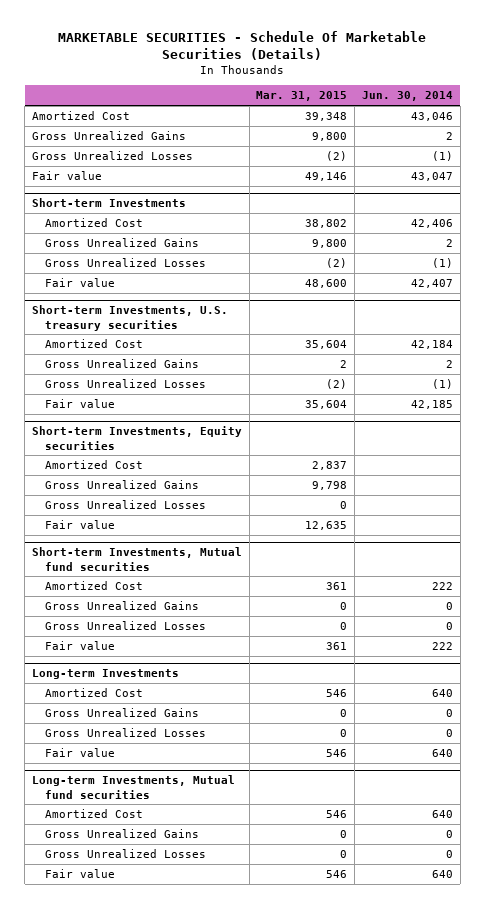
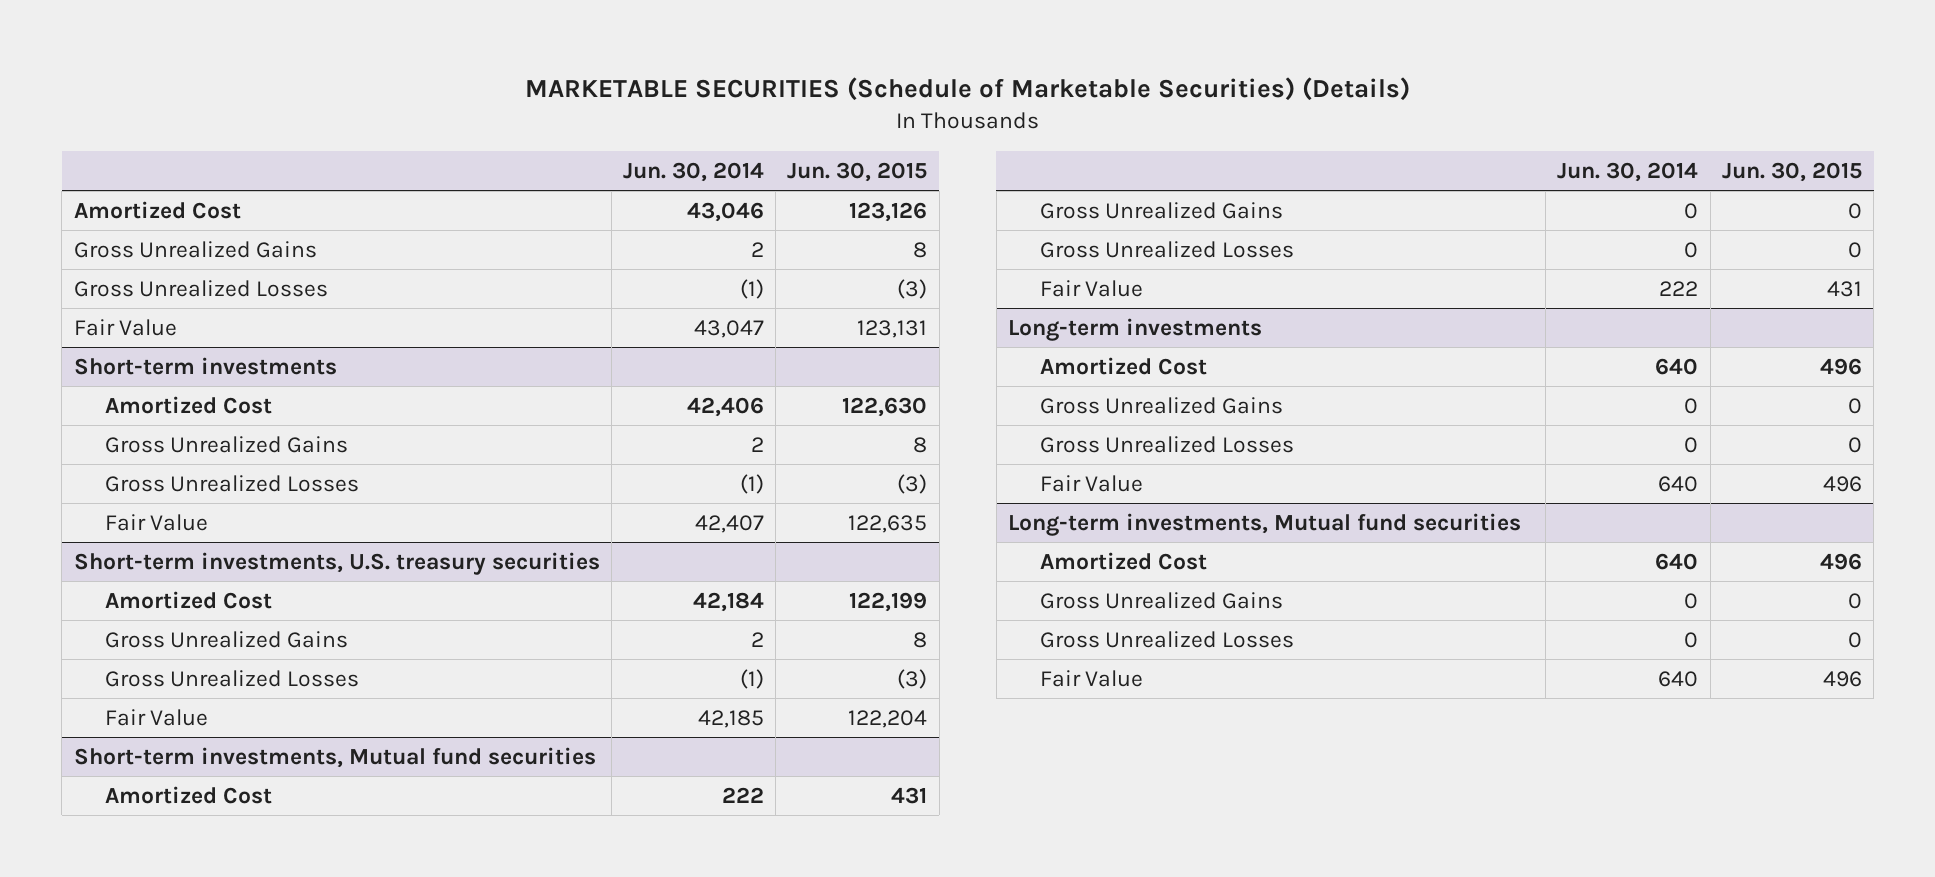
[58,30,427,61] MARKETABLE SECURITIES - Schedule Of Marketable Securities (Details) -> [524,77,1410,102] MARKETABLE SECURITIES (Schedule of Marketable Securities) (Details)
[256,91,348,102] Mar. 31, 2015 -> none
none -> [787,161,928,182] Jun. 30, 2015
[31,170,102,180] Fair value -> [73,318,177,336] Fair Value
[31,198,186,208] Short-term Investments -> [73,356,337,375] Short-term investments
[45,277,116,287] Fair value -> [105,513,209,531] Fair Value
[31,305,228,331] Short-term Investments, U.S. treasury securities -> [73,551,600,575] Short-term investments, U.S. treasury securities
[31,426,242,450] Short-term Investments, Equity securities -> none
[45,459,144,469] Amortized Cost -> none
[45,479,200,489] Gross Unrealized Gains -> none
[45,499,207,509] Gross Unrealized Losses -> none
[45,519,116,529] Fair value -> none
[45,398,116,408] Fair value -> [105,708,209,726] Fair Value
[31,547,242,571] Short-term Investments, Mutual fund securities -> [73,746,596,768] Short-term investments, Mutual fund securities
[45,640,116,650] Fair value -> [1039,279,1143,297] Fair Value
[31,669,179,680] Long-term Investments -> [1007,317,1262,341] Long-term investments
[45,747,116,757] Fair value -> [1039,474,1143,492] Fair Value
[31,775,235,799] Long-term Investments, Mutual fund securities -> [1007,512,1521,536] Long-term investments, Mutual fund securities
[45,868,116,878] Fair value -> [1039,669,1143,687] Fair Value

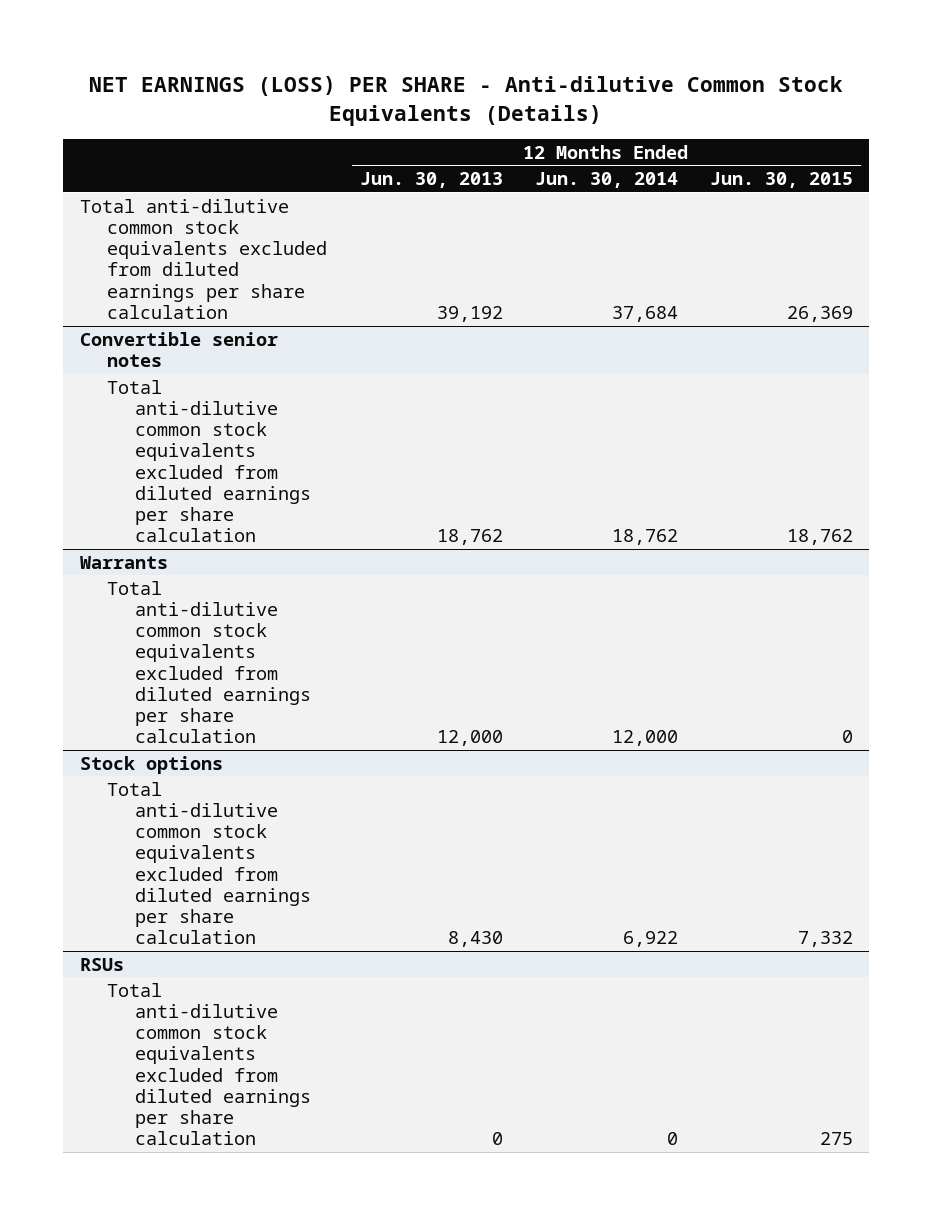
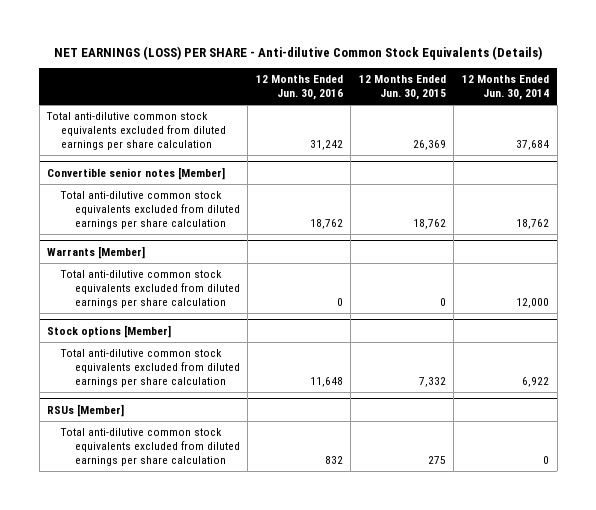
[359,172,503,189] Jun. 30, 2013 -> none
none -> [255,75,343,101] 12 Months Ended Jun. 30, 2016
[79,331,278,368] Convertible senior notes -> [47,167,226,181] Convertible senior notes [Member]
[79,555,168,569] Warrants -> [47,246,146,260] Warrants [Member]
[79,755,223,774] Stock options -> [47,325,172,339] Stock options [Member]
[79,957,124,971] RSUs -> [47,404,125,418] RSUs [Member]

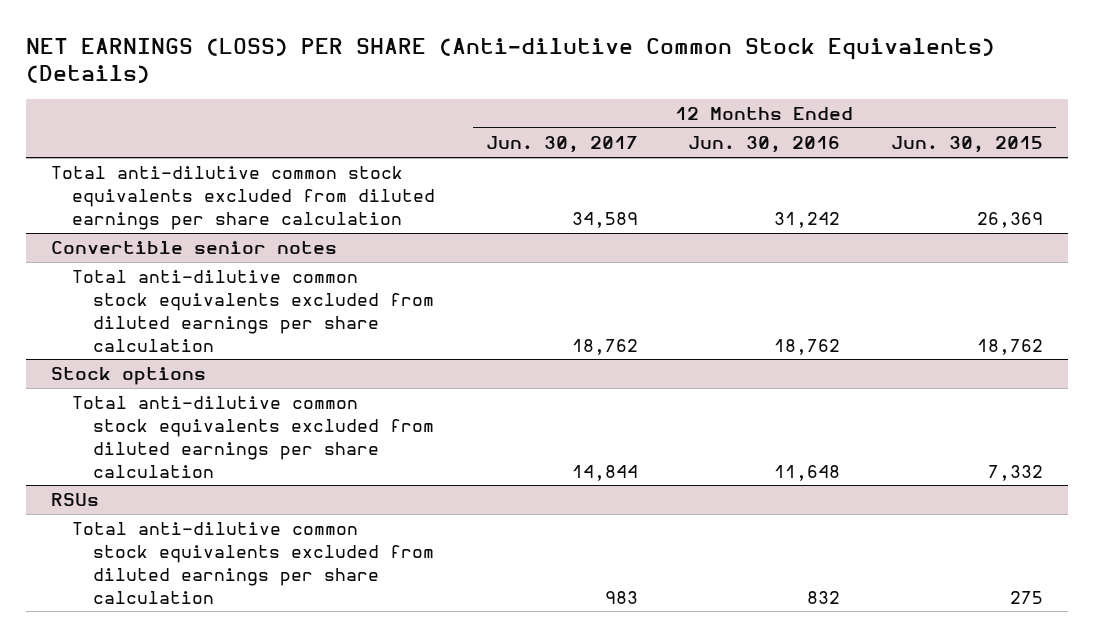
[54,45,543,60] NET EARNINGS (LOSS) PER SHARE - Anti-dilutive Common Stock Equivalents (Details) -> [26,37,996,84] NET EARNINGS (LOSS) PER SHARE (Anti-dilutive Common Stock Equivalents) (Details)
[462,75,550,101] 12 Months Ended Jun. 30, 2014 -> none
none -> [485,136,638,154] Jun. 30, 2017
[47,167,226,181] Convertible senior notes [Member] -> [51,241,338,255] Convertible senior notes
[47,246,146,260] Warrants [Member] -> none
[59,270,240,308] Total anti-dilutive common stock equivalents excluded from diluted earnings per share calculation -> none
[47,325,172,339] Stock options [Member] -> [51,367,207,386] Stock options
[47,404,125,418] RSUs [Member] -> [51,493,100,507] RSUs

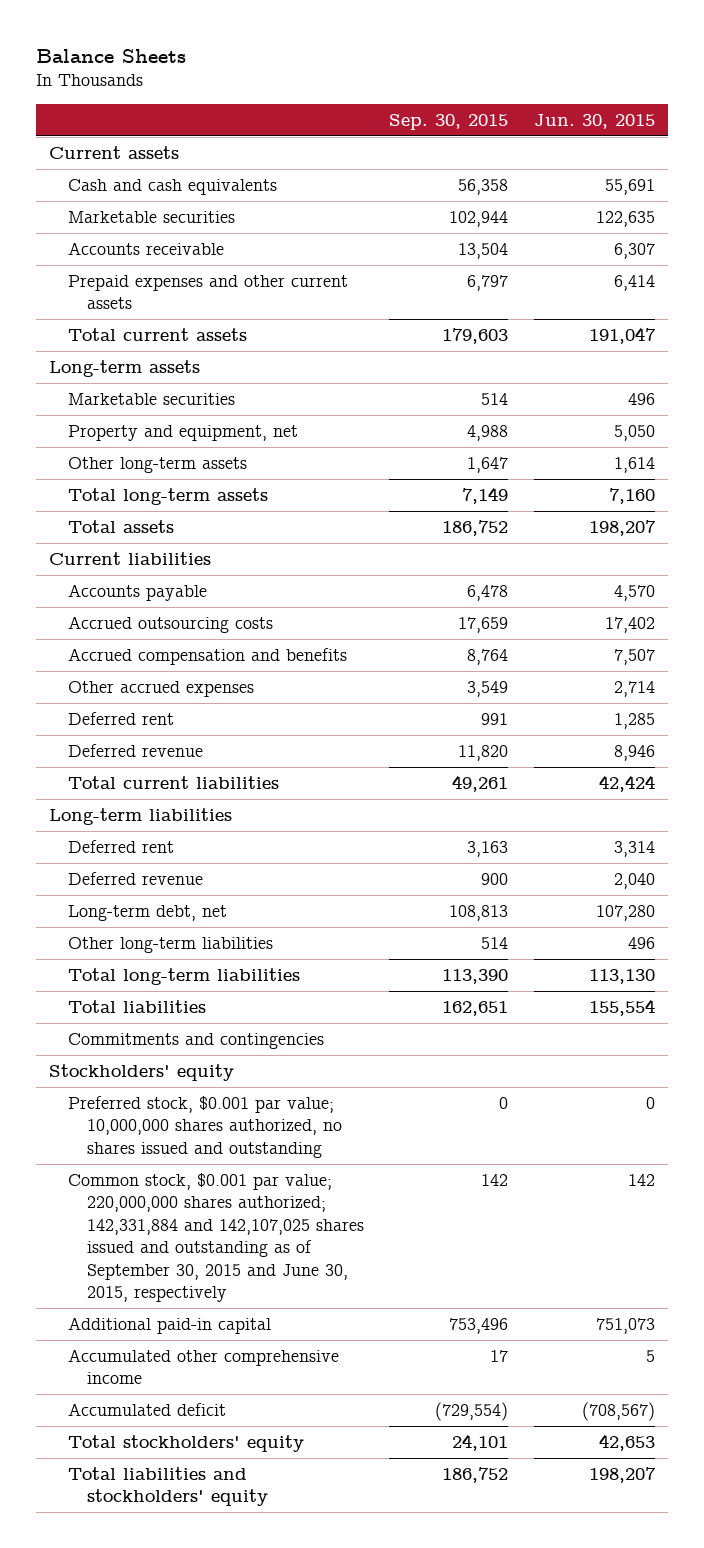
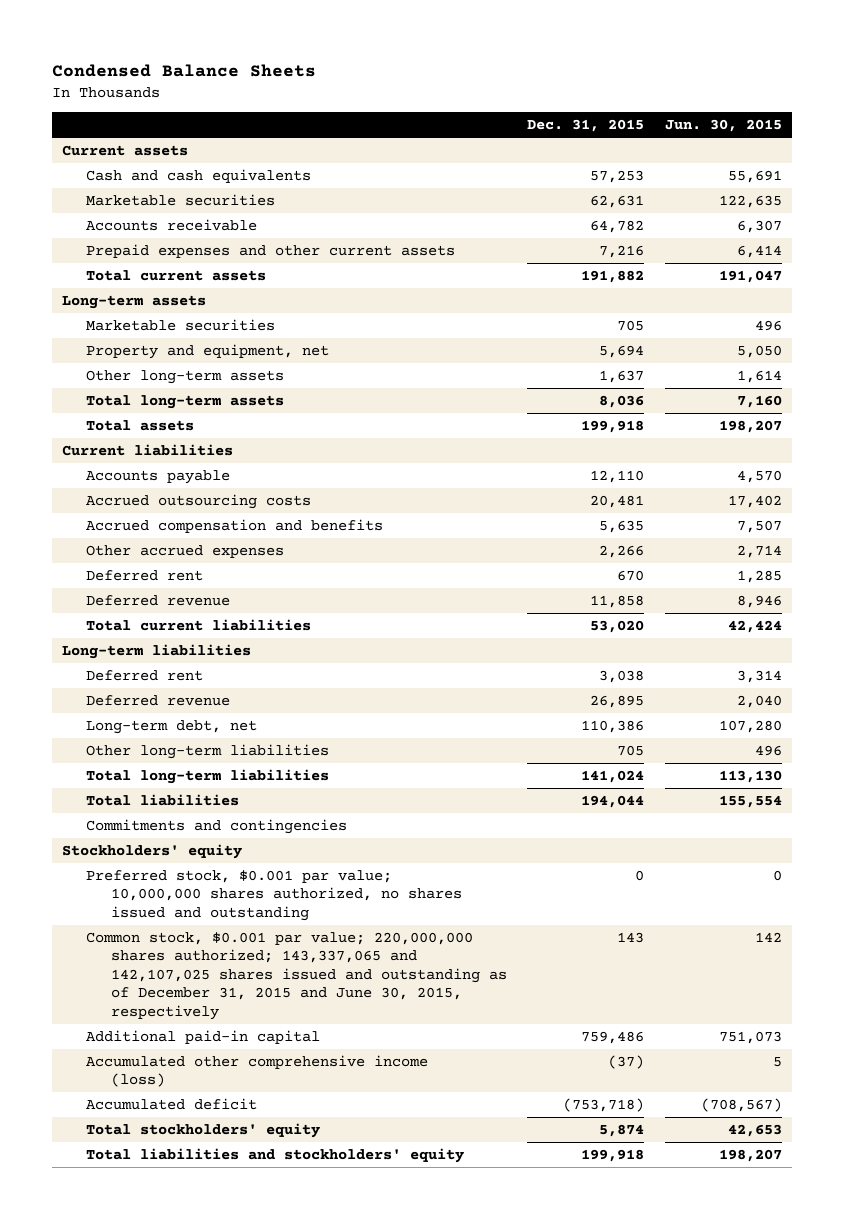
[35,48,186,63] Balance Sheets -> [51,63,316,77] Condensed Balance Sheets
[389,113,509,130] Sep. 30, 2015 -> none
none -> [527,119,645,133] Dec. 31, 2015
[67,1172,364,1303] Common stock, $0.001 par value; 220,000,000 shares authorized; 142,331,884 and 142,107,025 shares issued and outstanding as of September 30, 2015 and June 30, 2015, respectively -> [86,931,507,1020] Common stock, $0.001 par value; 220,000,000 shares authorized; 143,337,065 and 142,107,025 shares issued and outstanding as of December 31, 2015 and June 30, 2015, respectively
[67,1348,339,1385] Accumulated other comprehensive income -> [86,1054,429,1088] Accumulated other comprehensive income (loss)

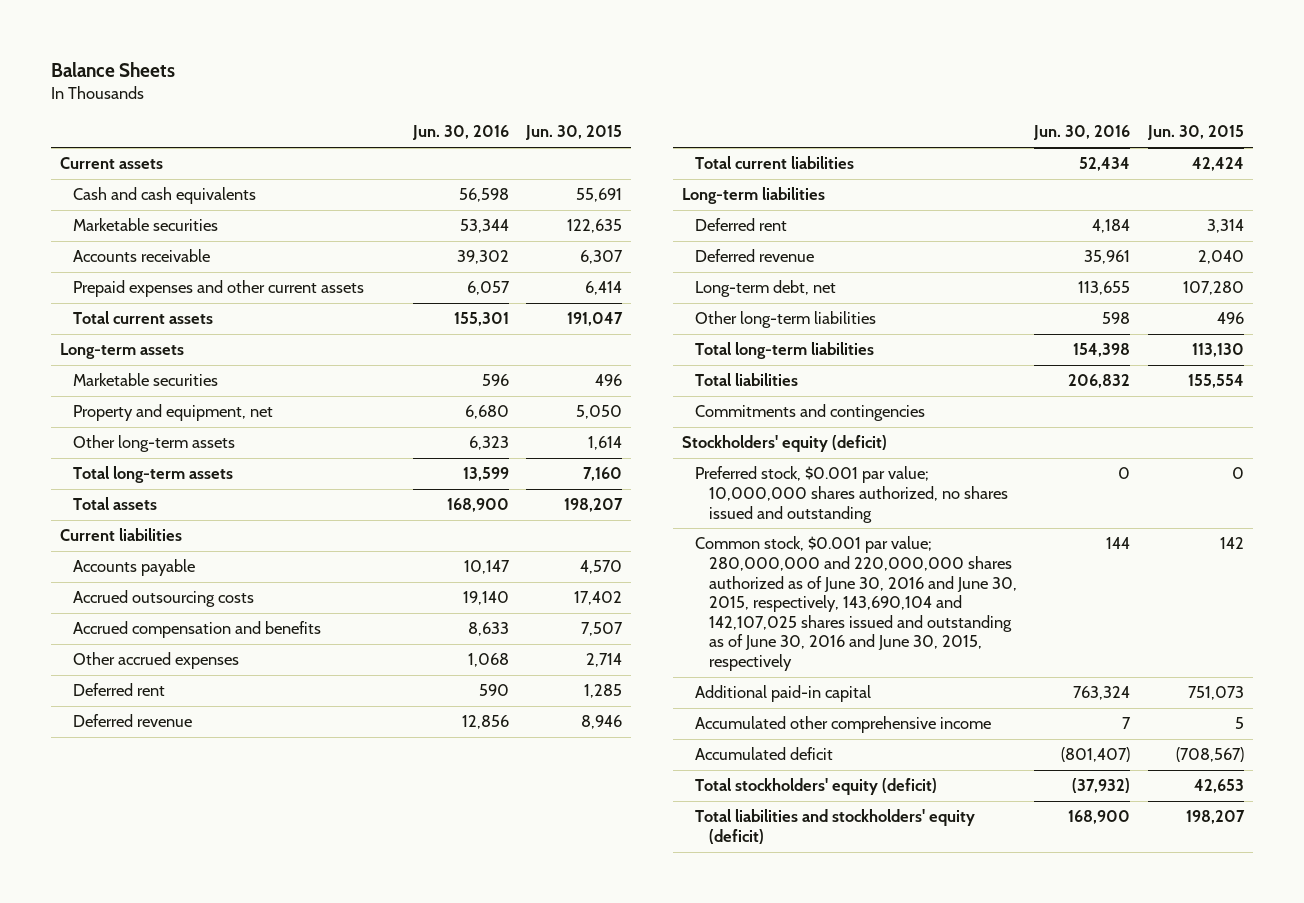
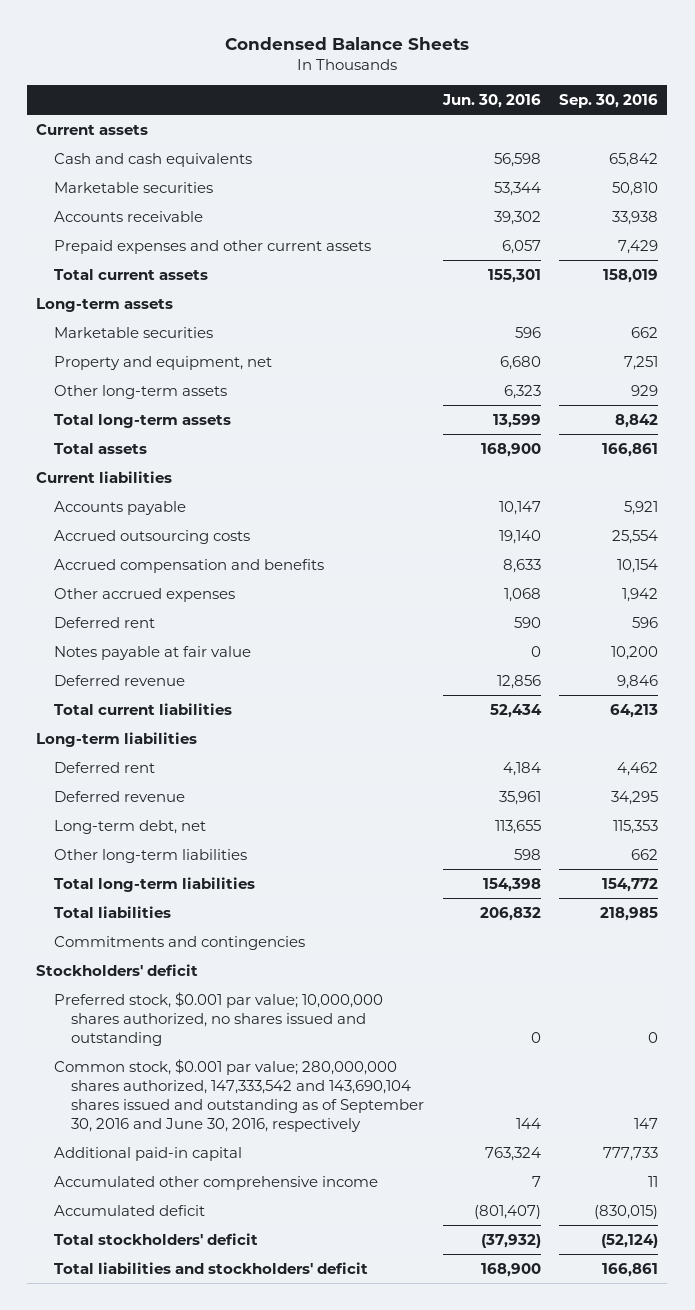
[51,61,176,77] Balance Sheets -> [225,37,470,51] Condensed Balance Sheets
[525,125,623,141] Jun. 30, 2015 -> none
none -> [559,93,659,108] Sep. 30, 2016
none -> [53,645,251,660] Notes payable at fair value
[681,435,887,453] Stockholders' equity (deficit) -> [36,963,199,976] Stockholders' deficit
[695,536,1017,671] Common stock, $0.001 par value; 280,000,000 and 220,000,000 shares authorized as of June 30, 2016 and June 30, 2015, respectively, 143,690,104 and 142,107,025 shares issued and outstanding as of June 30, 2016 and June 30, 2015, respectively -> [53,1058,425,1133] Common stock, $0.001 par value; 280,000,000 shares authorized, 147,333,542 and 143,690,104 shares issued and outstanding as of September 30, 2016 and June 30, 2016, respectively
[695,778,938,796] Total stockholders' equity (deficit) -> [53,1232,258,1245] Total stockholders' deficit
[695,809,976,844] Total liabilities and stockholders' equity (deficit) -> [53,1261,368,1274] Total liabilities and stockholders' deficit

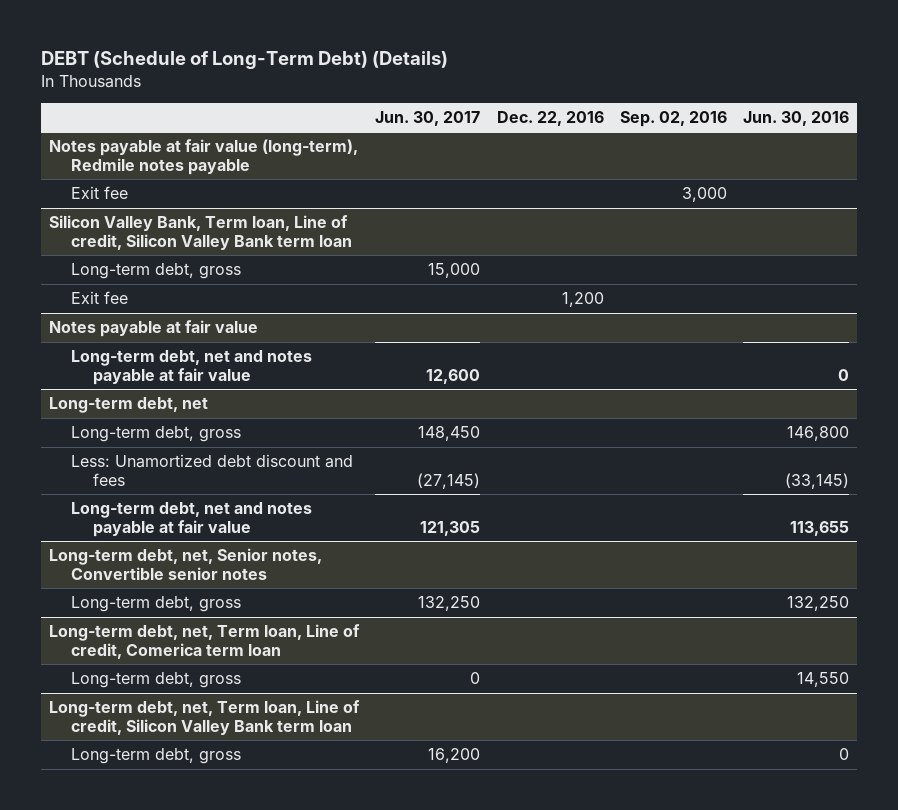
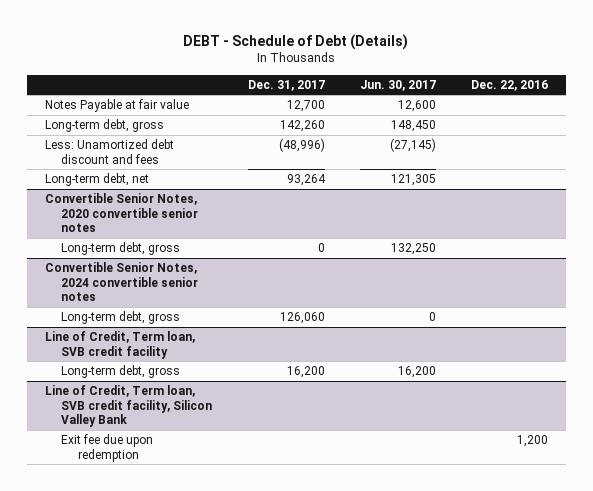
[40,51,448,70] DEBT (Schedule of Long-Term Debt) (Details) -> [183,33,409,50] DEBT - Schedule of Debt (Details)
[619,110,727,127] Sep. 02, 2016 -> none
[743,110,850,126] Jun. 30, 2016 -> none
none -> [247,79,325,91] Dec. 31, 2017
[48,139,358,175] Notes payable at fair value (long-term), Redmile notes payable -> none
[71,186,129,200] Exit fee -> none
[48,215,353,250] Silicon Valley Bank, Term loan, Line of credit, Silicon Valley Bank term loan -> none
[71,263,242,280] Long-term debt, gross -> none
[71,291,129,305] Exit fee -> none
[48,320,258,338] Notes payable at fair value -> none
[48,397,208,414] Long-term debt, net -> none
[71,350,313,385] Long-term debt, net and notes payable at fair value -> [44,99,189,113] Notes Payable at fair value
[48,548,322,580] Long-term debt, net, Senior notes, Convertible senior notes -> none
[71,502,313,537] Long-term debt, net and notes payable at fair value -> [44,173,149,187] Long-term debt, net
none -> [44,193,199,233] Convertible Senior Notes, 2020 convertible senior notes
[48,624,360,659] Long-term debt, net, Term loan, Line of credit, Comerica term loan -> none
none -> [44,262,199,302] Convertible Senior Notes, 2024 convertible senior notes
[48,700,360,735] Long-term debt, net, Term loan, Line of credit, Silicon Valley Bank term loan -> none
none -> [44,331,195,359] Line of Credit, Term loan, SVB credit facility
none -> [44,385,213,428] Line of Credit, Term loan, SVB credit facility, Silicon Valley Bank
none -> [61,434,154,462] Exit fee due upon redemption

